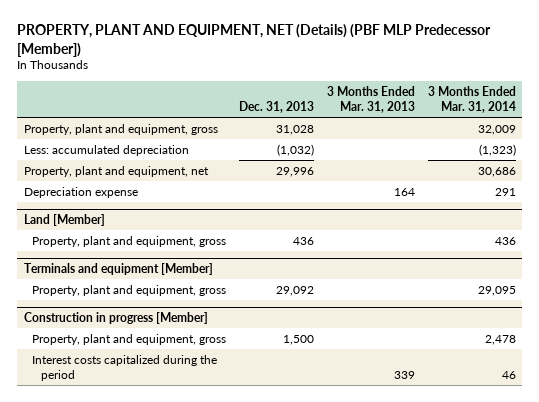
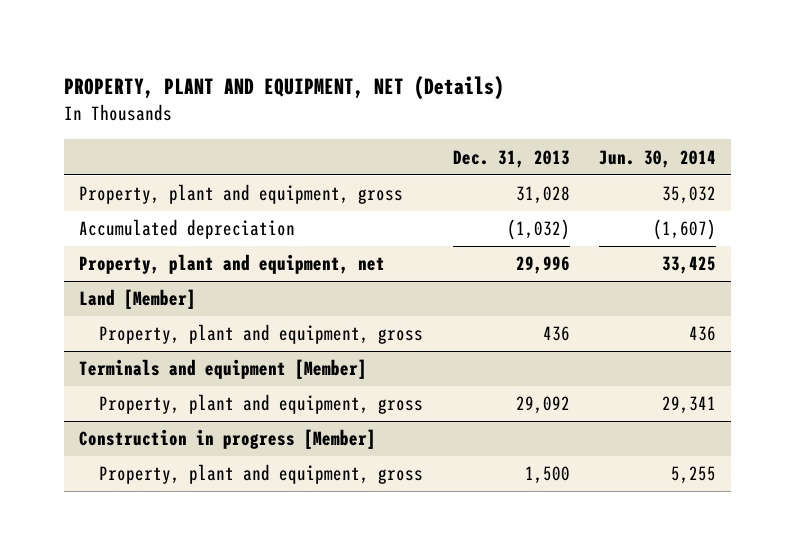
[17,24,492,57] PROPERTY, PLANT AND EQUIPMENT, NET (Details) (PBF MLP Predecessor [Member]) -> [64,76,505,101] PROPERTY, PLANT AND EQUIPMENT, NET (Details)
[326,85,415,113] 3 Months Ended Mar. 31, 2013 -> none
[427,85,516,113] 3 Months Ended Mar. 31, 2014 -> none
none -> [599,149,717,168] Jun. 30, 2014
[23,144,189,156] Less: accumulated depreciation -> [79,219,296,240] Accumulated depreciation
[23,186,138,198] Depreciation expense -> none
[32,354,218,381] Interest costs capitalized during the period -> none

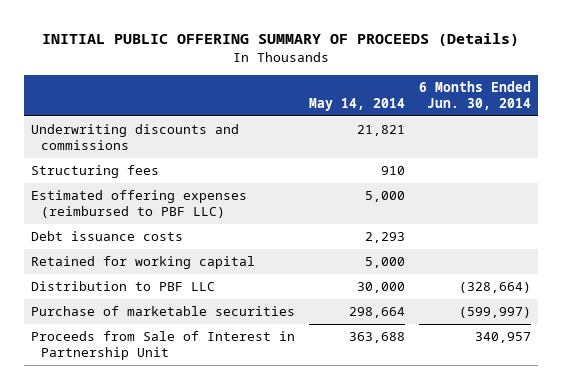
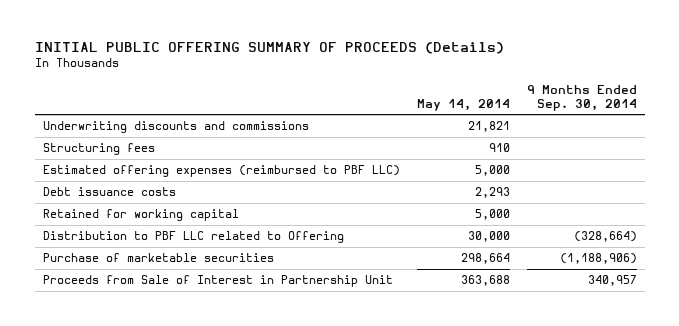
[418,81,531,111] 6 Months Ended Jun. 30, 2014 -> none
none -> [526,84,637,111] 9 Months Ended Sep. 30, 2014
[30,281,215,292] Distribution to PBF LLC -> [42,231,344,244] Distribution to PBF LLC related to Offering

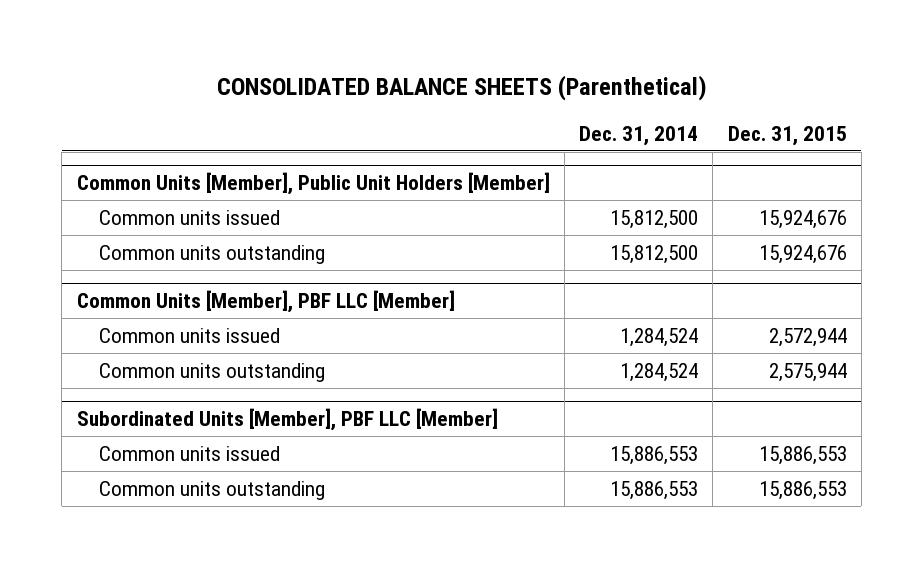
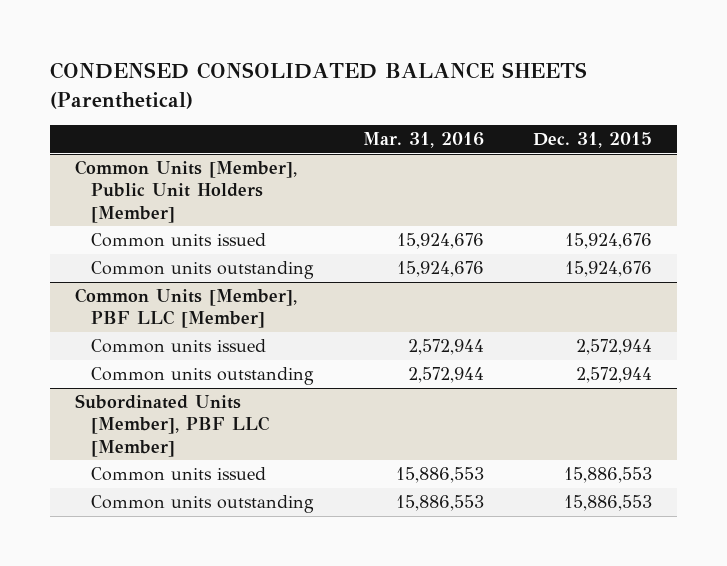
[216,74,707,101] CONSOLIDATED BALANCE SHEETS (Parenthetical) -> [50,62,588,109] CONDENSED CONSOLIDATED BALANCE SHEETS (Parenthetical)
[579,125,699,146] Dec. 31, 2014 -> none
none -> [362,131,484,148] Mar. 31, 2016
[768,363,847,383] 2,575,944 -> [576,367,653,384] 2,572,944

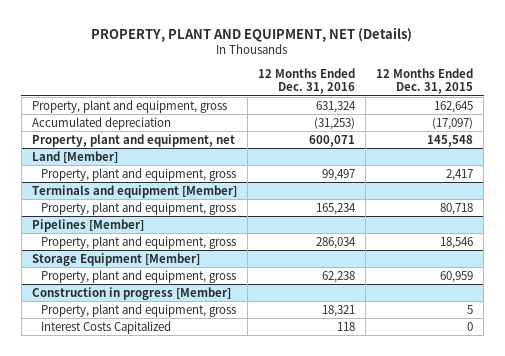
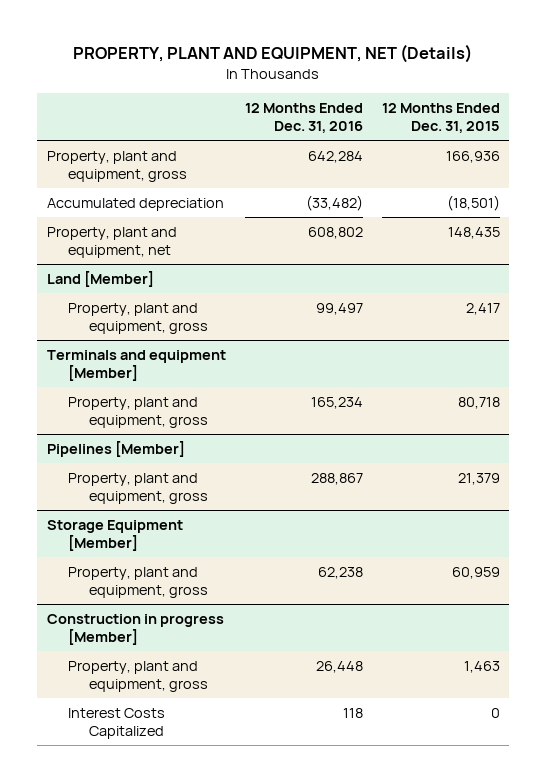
[315,100,356,113] 631,324 -> [307,150,363,163] 642,284
[434,100,474,113] 162,645 -> [445,150,500,163] 166,936
[313,116,355,130] (31,253) -> [305,194,363,211] (33,482)
[432,116,474,130] (17,097) -> [446,194,500,211] (18,501)
[308,134,355,147] 600,071 -> [307,226,363,239] 608,802
[427,134,474,147] 145,548 -> [447,226,500,239] 148,435
[315,236,356,249] 286,034 -> [310,472,363,485] 288,867
[440,236,474,249] 18,546 -> [457,472,500,485] 21,379
[321,304,355,317] 18,321 -> [315,660,363,673] 26,448
[467,304,474,314] 5 -> [463,660,500,673] 1,463

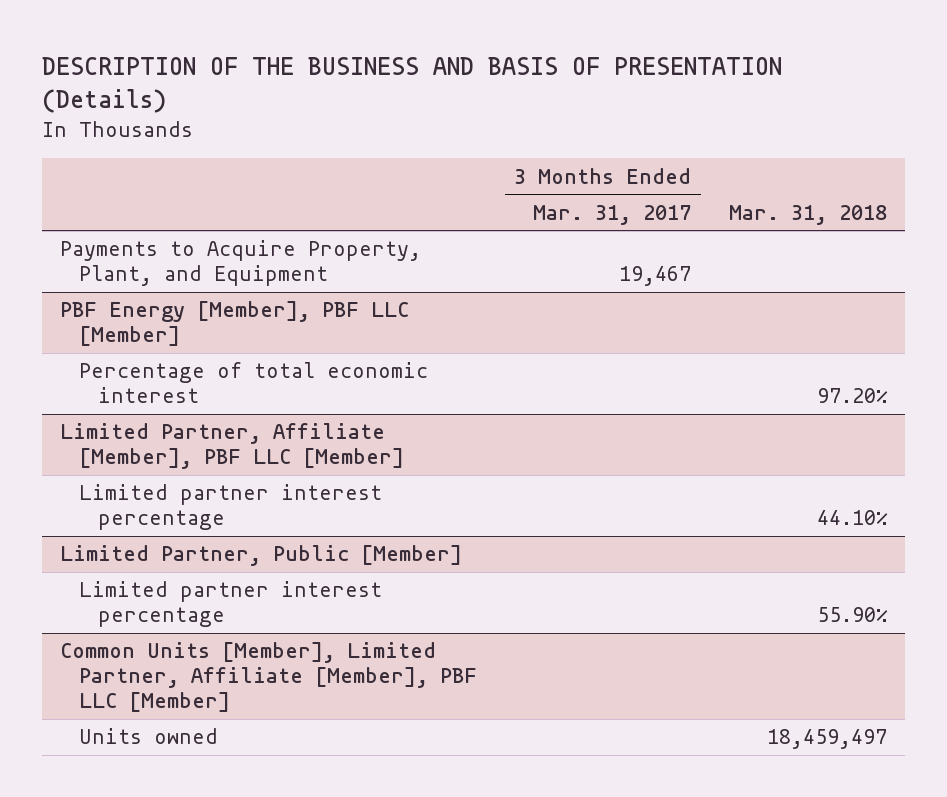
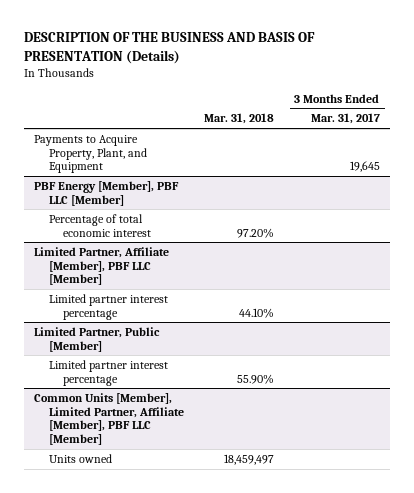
[619,266,692,287] 19,467 -> [349,161,380,173] 19,645

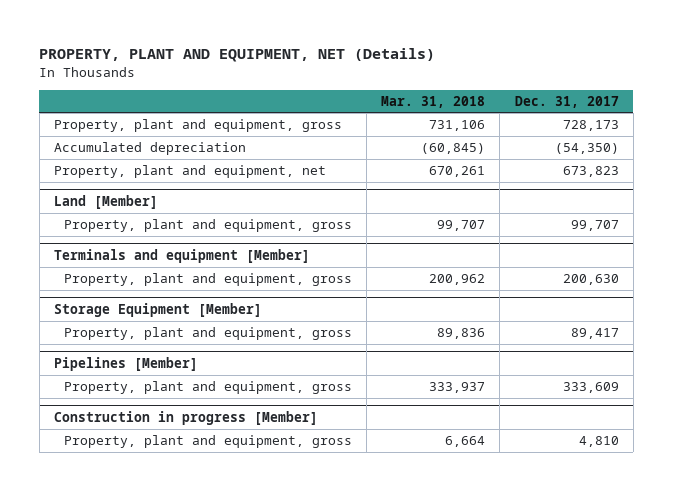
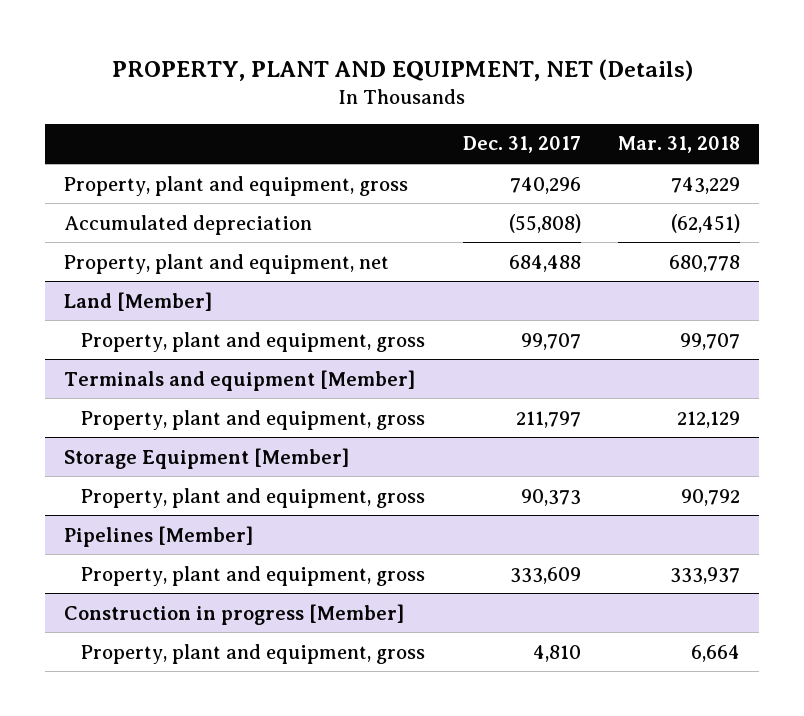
[429,120,486,132] 731,106 -> [671,176,741,194] 743,229
[562,120,619,132] 728,173 -> [509,176,581,194] 740,296
[421,143,486,155] (60,845) -> [671,213,741,233] (62,451)
[554,143,619,155] (54,350) -> [508,213,581,233] (55,808)
[429,166,486,178] 670,261 -> [669,254,741,272] 680,778
[562,166,619,178] 673,823 -> [508,254,581,272] 684,488
[429,274,486,286] 200,962 -> [677,410,741,428] 212,129
[562,274,619,286] 200,630 -> [515,410,581,428] 211,797
[437,328,486,340] 89,836 -> [681,488,741,506] 90,792
[570,328,619,340] 89,417 -> [520,488,581,506] 90,373

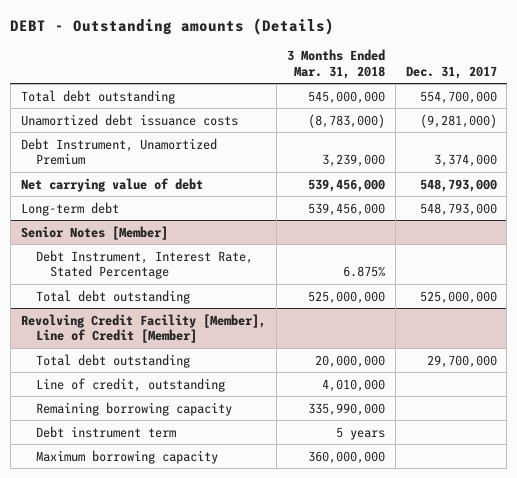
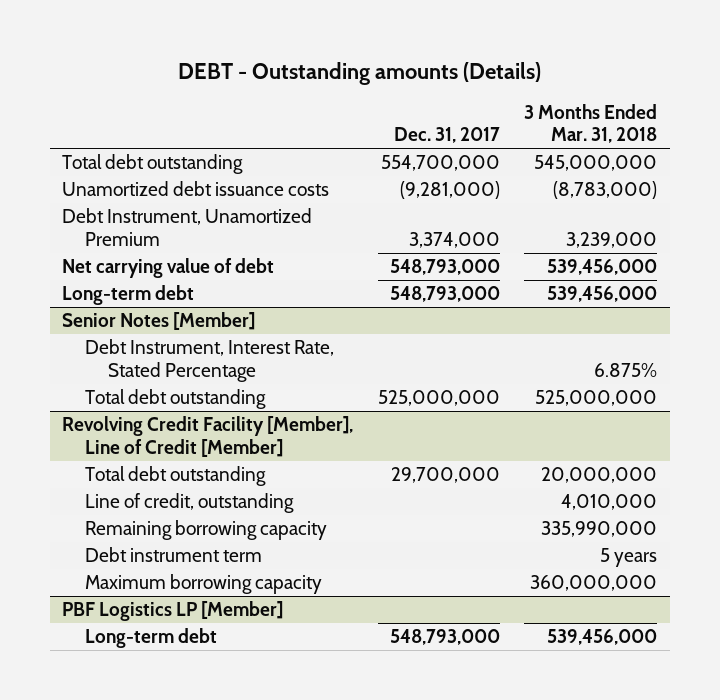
none -> [62,601,284,622] PBF Logistics LP [Member]
none -> [84,628,217,649] Long-term debt

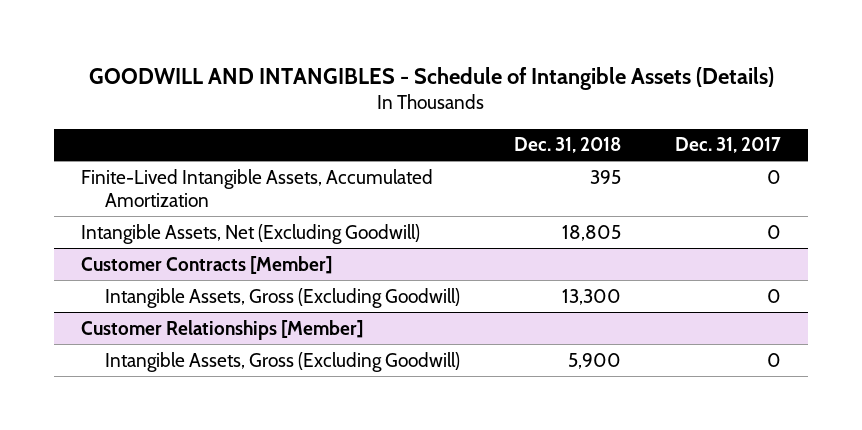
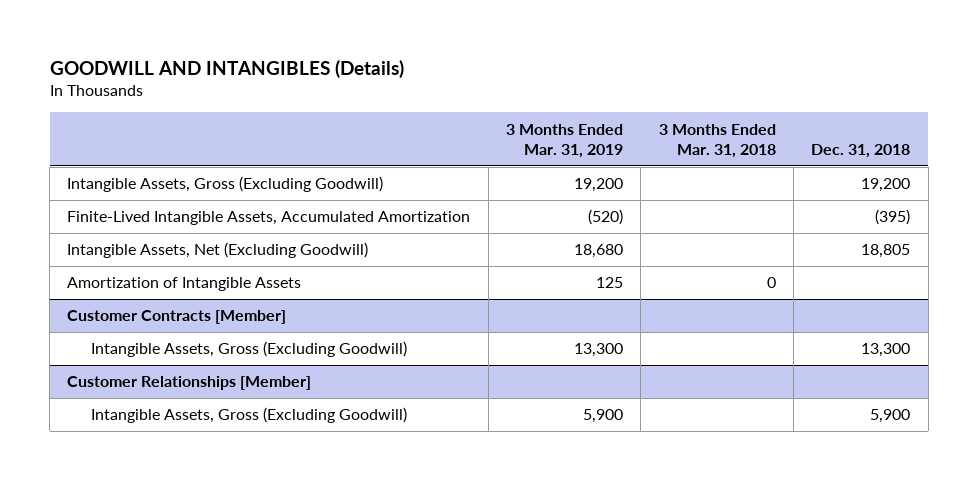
[88,66,774,90] GOODWILL AND INTANGIBLES - Schedule of Intangible Assets (Details) -> [49,59,404,78] GOODWILL AND INTANGIBLES (Details)
[674,137,781,154] Dec. 31, 2017 -> none
none -> [506,123,624,159] 3 Months Ended Mar. 31, 2019
none -> [658,123,776,159] 3 Months Ended Mar. 31, 2018
none -> [67,176,384,193] Intangible Assets, Gross (Excluding Goodwill)
[589,169,621,184] 395 -> [875,209,911,226] (395)
none -> [67,277,302,292] Amortization of Intangible Assets

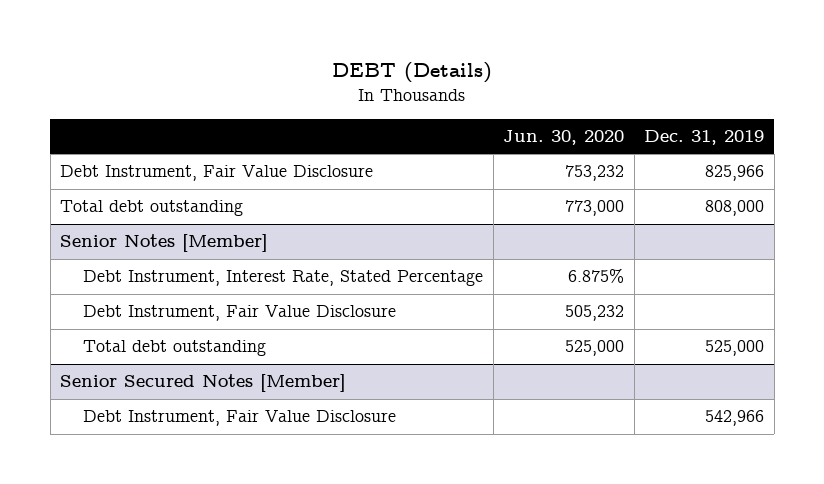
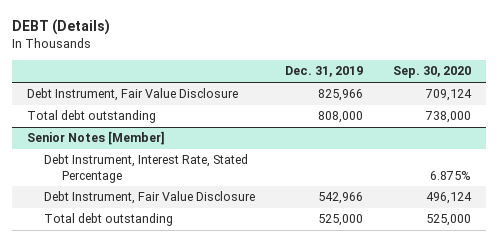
[503,130,625,146] Jun. 30, 2020 -> none
none -> [392,66,471,79] Sep. 30, 2020
[83,305,397,322] Debt Instrument, Fair Value Disclosure -> none
[60,374,347,393] Senior Secured Notes [Member] -> none
[83,340,267,357] Total debt outstanding -> [44,213,174,227] Total debt outstanding

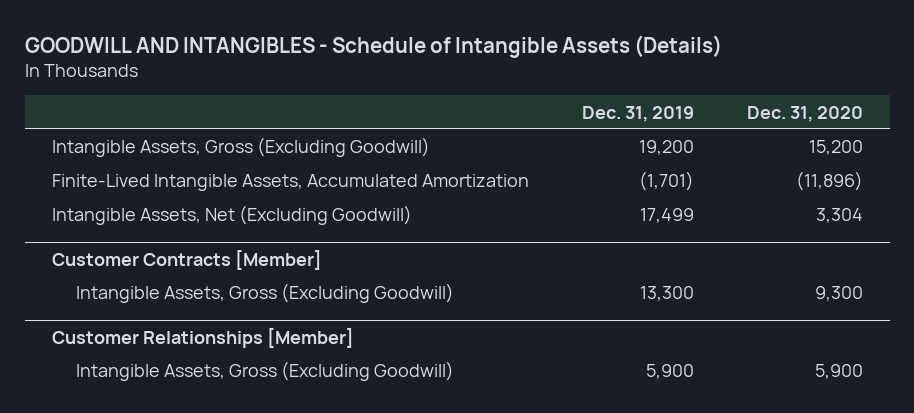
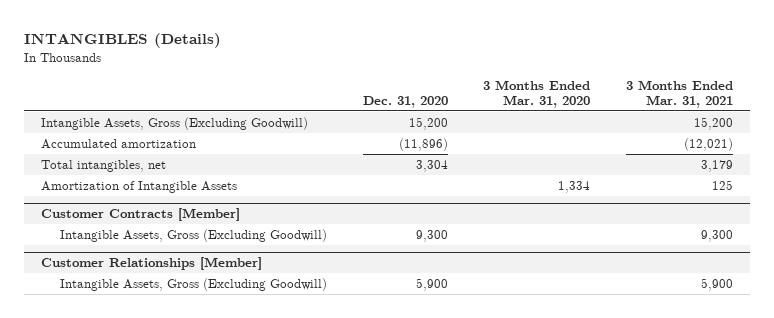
[24,34,722,58] GOODWILL AND INTANGIBLES - Schedule of Intangible Assets (Details) -> [23,33,221,49] INTANGIBLES (Details)
[581,105,694,122] Dec. 31, 2019 -> none
none -> [483,80,591,109] 3 Months Ended Mar. 31, 2020
none -> [625,80,733,109] 3 Months Ended Mar. 31, 2021
[51,174,529,192] Finite-Lived Intangible Assets, Accumulated Amortization -> [41,138,197,149] Accumulated amortization
[51,205,412,226] Intangible Assets, Net (Excluding Goodwill) -> [41,159,167,172] Total intangibles, net
none -> [41,180,238,193] Amortization of Intangible Assets

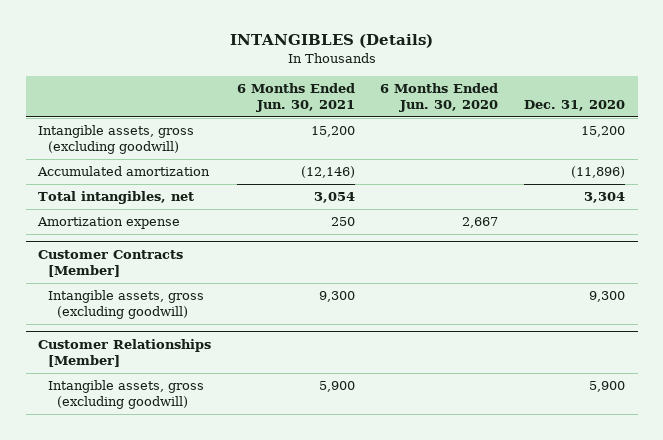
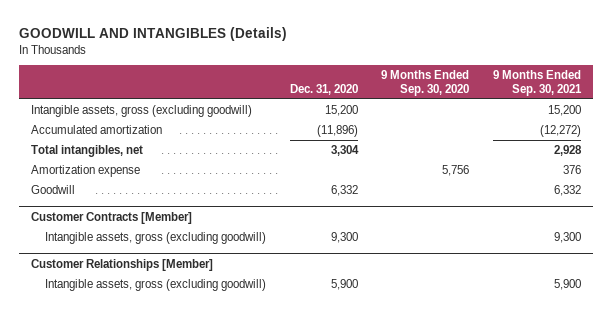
[229,34,433,49] INTANGIBLES (Details) -> [19,26,288,41] GOODWILL AND INTANGIBLES (Details)
[236,82,355,112] 6 Months Ended Jun. 30, 2021 -> none
[380,82,499,112] 6 Months Ended Jun. 30, 2020 -> none
none -> [381,70,470,96] 9 Months Ended Sep. 30, 2020
none -> [493,70,583,96] 9 Months Ended Sep. 30, 2021
none -> [31,184,76,194] Goodwill

